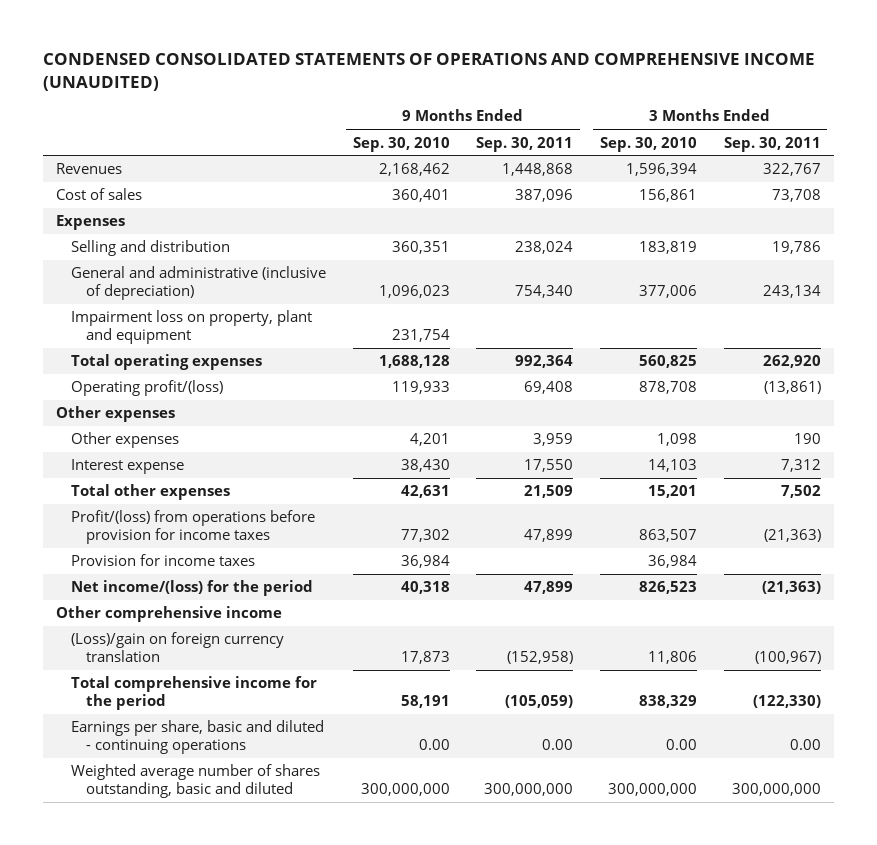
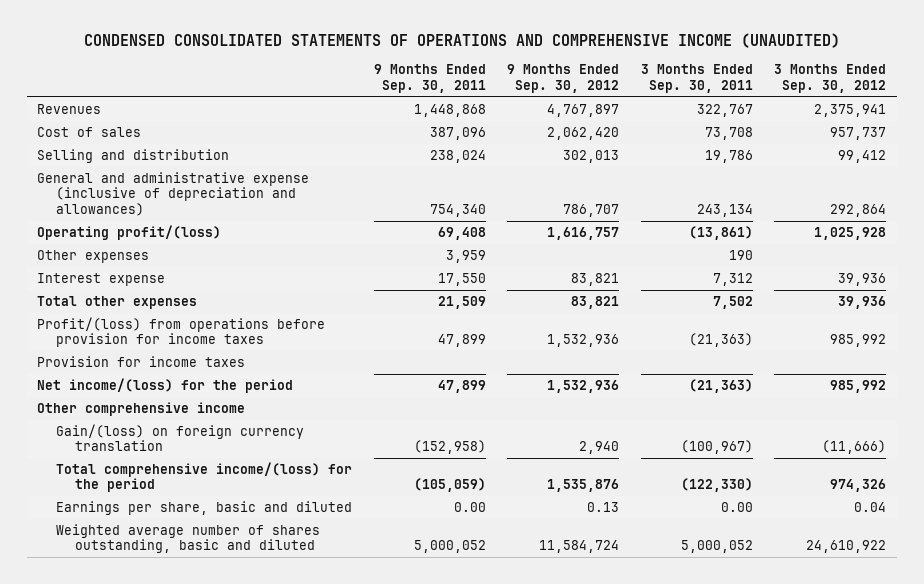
[352,136,450,152] Sep. 30, 2010 -> none
[599,136,697,152] Sep. 30, 2010 -> none
none -> [507,64,620,93] 9 Months Ended Sep. 30, 2012
none -> [774,64,887,93] 3 Months Ended Sep. 30, 2012
[55,215,125,231] Expenses -> none
[70,310,312,344] Impairment loss on property, plant and equipment -> none
[70,354,262,371] Total operating expenses -> none
[70,266,326,300] General and administrative (inclusive of depreciation) -> [37,171,310,216] General and administrative expense (inclusive of depreciation and allowances)
[55,406,175,423] Other expenses -> none
[70,632,284,662] (Loss)/gain on foreign currency translation -> [56,423,305,452] Gain/(loss) on foreign currency translation
[70,676,317,710] Total comprehensive income for the period -> [56,461,353,493] Total comprehensive income/(loss) for the period
[70,720,324,754] Earnings per share, basic and diluted - continuing operations -> [56,500,353,515] Earnings per share, basic and diluted
[484,782,574,796] 300,000,000 -> [413,540,486,554] 5,000,052
[731,782,821,796] 300,000,000 -> [680,540,753,554] 5,000,052

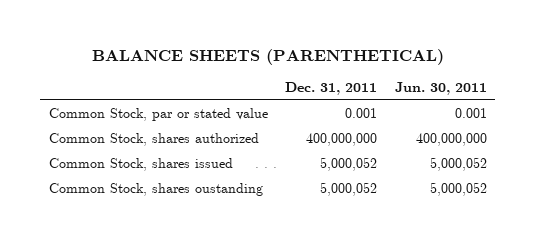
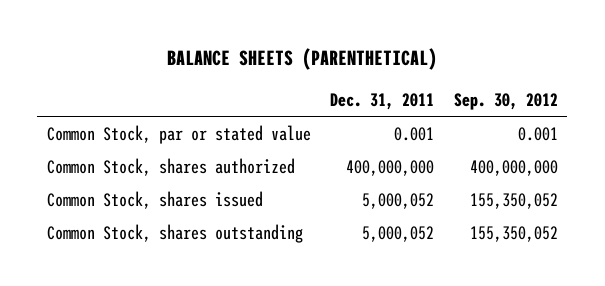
[394,81,487,95] Jun. 30, 2011 -> none
none -> [453,92,558,110] Sep. 30, 2012
[48,183,263,197] Common Stock, shares oustanding -> [46,223,303,243] Common Stock, shares outstanding

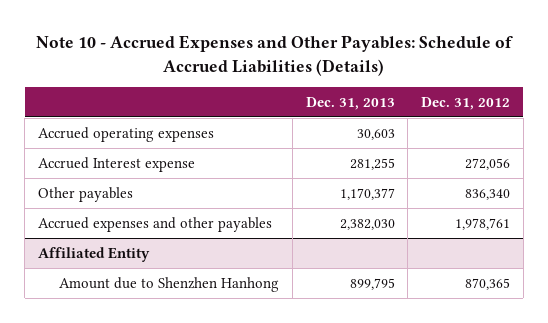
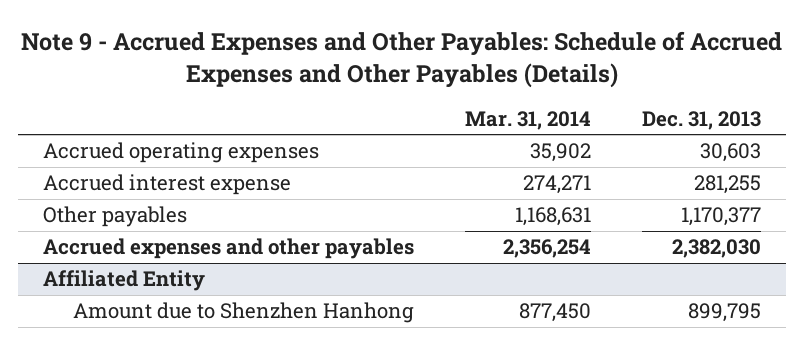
[35,35,513,76] Note 10 - Accrued Expenses and Other Payables: Schedule of Accrued Liabilities (Details) -> [21,30,783,88] Note 9 - Accrued Expenses and Other Payables: Schedule of Accrued Expenses and Other Payables (Details)
[420,96,510,110] Dec. 31, 2012 -> none
none -> [465,110,592,130] Mar. 31, 2014
[38,156,196,172] Accrued Interest expense -> [43,174,292,196] Accrued interest expense

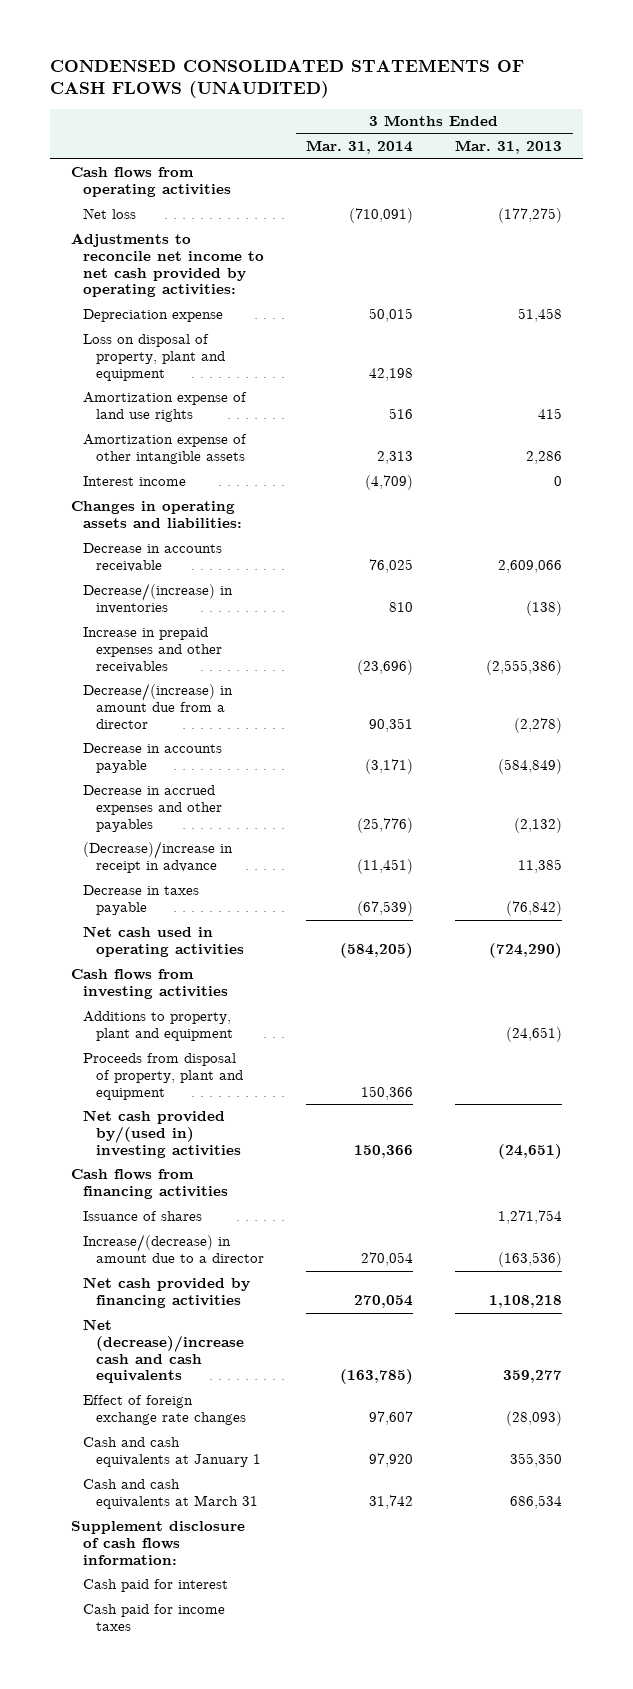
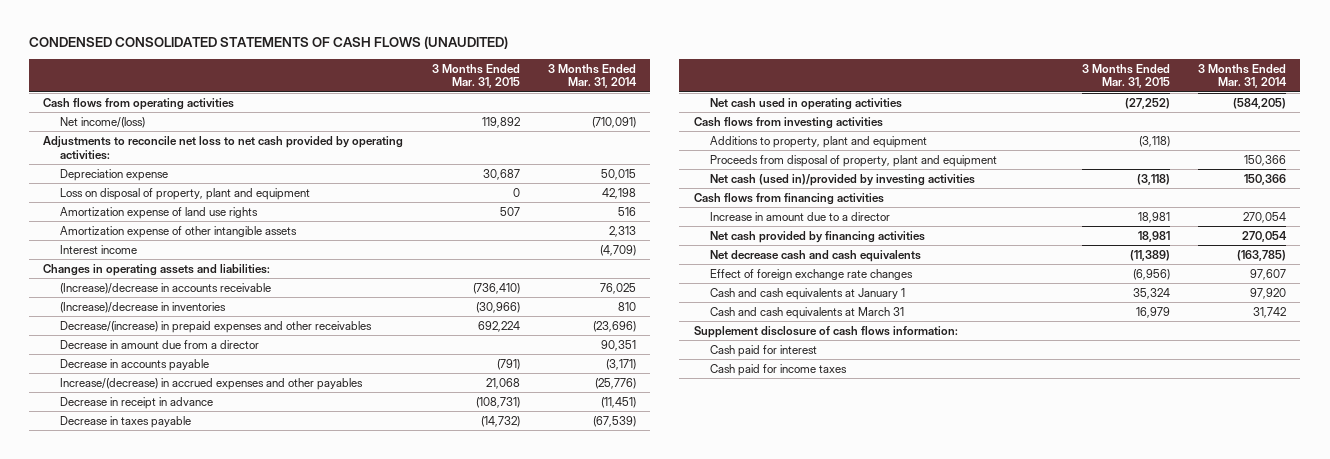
[455,140,563,155] Mar. 31, 2013 -> none
none -> [431,63,520,89] 3 Months Ended Mar. 31, 2015
[83,208,137,220] Net loss -> [59,116,145,128] Net income/(loss)
[70,233,265,298] Adjustments to reconcile net income to net cash provided by operating activities: -> [43,135,404,160] Adjustments to reconcile net loss to net cash provided by operating activities:
[83,543,223,572] Decrease in accounts receivable -> [59,282,271,294] (Increase)/decrease in accounts receivable
[83,583,234,614] Decrease/(increase) in inventories -> [59,301,226,313] (Increase)/decrease in inventories
[83,627,222,673] Increase in prepaid expenses and other receivables -> [59,320,372,333] Decrease/(increase) in prepaid expenses and other receivables
[83,683,234,729] Decrease/(increase) in amount due from a director -> [59,339,259,349] Decrease in amount due from a director
[83,785,222,832] Decrease in accrued expenses and other payables -> [59,377,363,390] Increase/(decrease) in accrued expenses and other payables
[83,841,234,873] (Decrease)/increase in receipt in advance -> [59,396,213,409] Decrease in receipt in advance
[83,1110,241,1158] Net cash provided by/(used in) investing activities -> [709,173,975,186] Net cash (used in)/provided by investing activities
[83,1211,203,1222] Issuance of shares -> none
[83,1234,264,1263] Increase/(decrease) in amount due to a director -> [709,211,890,221] Increase in amount due to a director
[83,1319,244,1384] Net (decrease)/increase cash and cash equivalents -> [709,249,921,262] Net decrease cash and cash equivalents

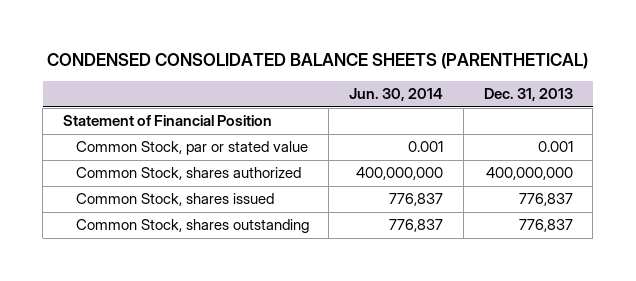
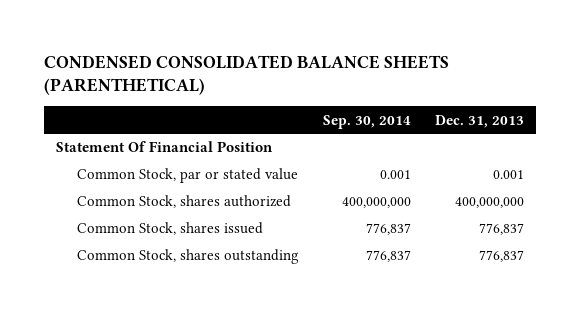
[349,87,444,101] Jun. 30, 2014 -> none
none -> [322,114,411,129] Sep. 30, 2014
[63,115,273,127] Statement of Financial Position -> [55,141,273,153] Statement Of Financial Position

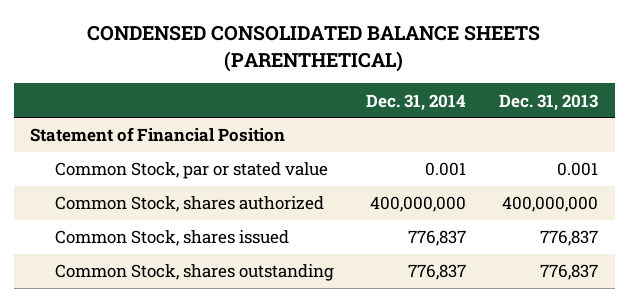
[322,114,411,129] Sep. 30, 2014 -> none
none -> [366,93,467,111] Dec. 31, 2014
[55,141,273,153] Statement Of Financial Position -> [30,127,286,143] Statement of Financial Position

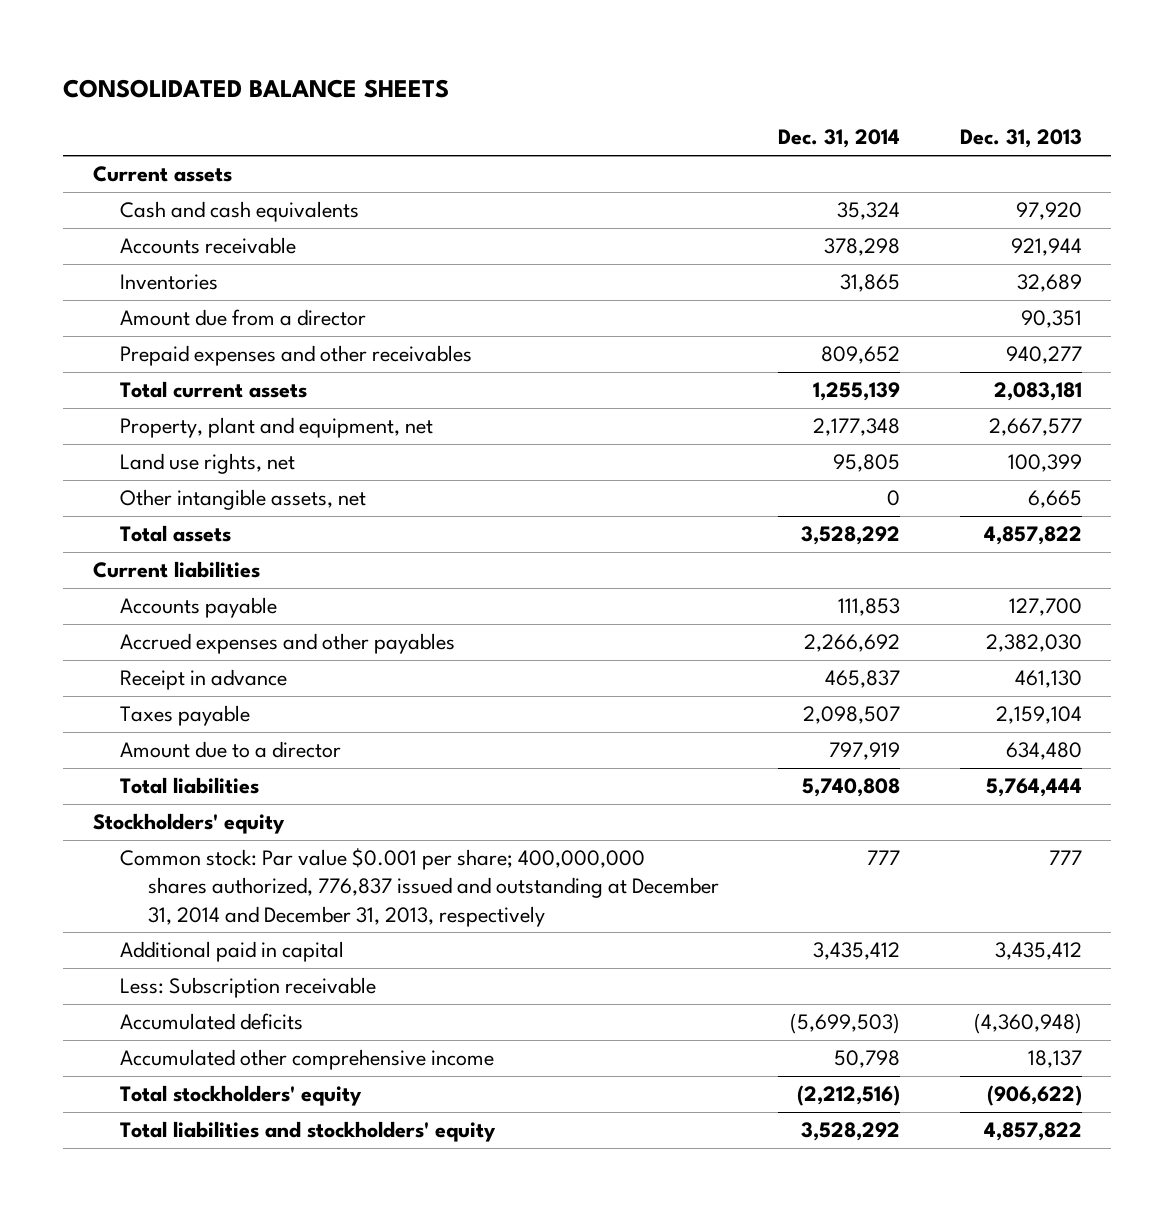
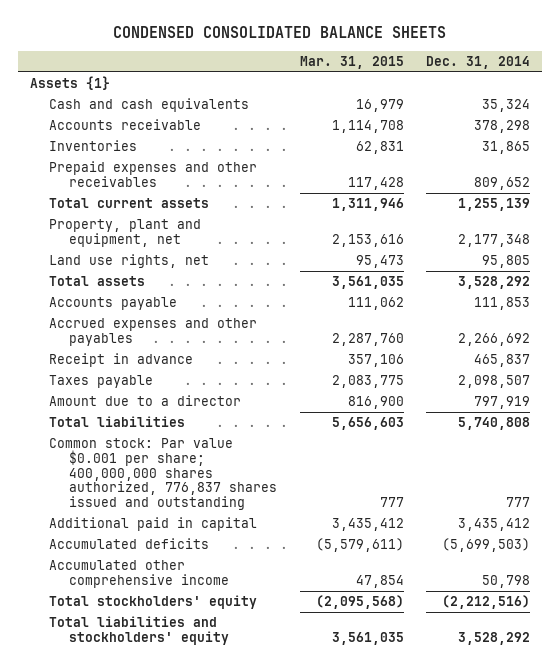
[63,79,450,99] CONSOLIDATED BALANCE SHEETS -> [113,26,447,39] CONDENSED CONSOLIDATED BALANCE SHEETS
[959,129,1082,149] Dec. 31, 2013 -> none
none -> [299,56,404,70] Mar. 31, 2015
[92,166,232,183] Current assets -> none
none -> [29,76,110,91] Assets {1}
[120,309,367,327] Amount due from a director -> none
[120,489,367,511] Other intangible assets, net -> none
[92,561,260,579] Current liabilities -> none
[92,813,285,835] Stockholders' equity -> none
[120,848,719,927] Common stock: Par value $0.001 per share; 400,000,000 shares authorized, 776,837 issued and outstanding at December 31, 2014 and December 31, 2013, respectively -> [49,438,277,511] Common stock: Par value $0.001 per share; 400,000,000 shares authorized, 776,837 shares issued and outstanding
[120,977,377,999] Less: Subscription receivable -> none

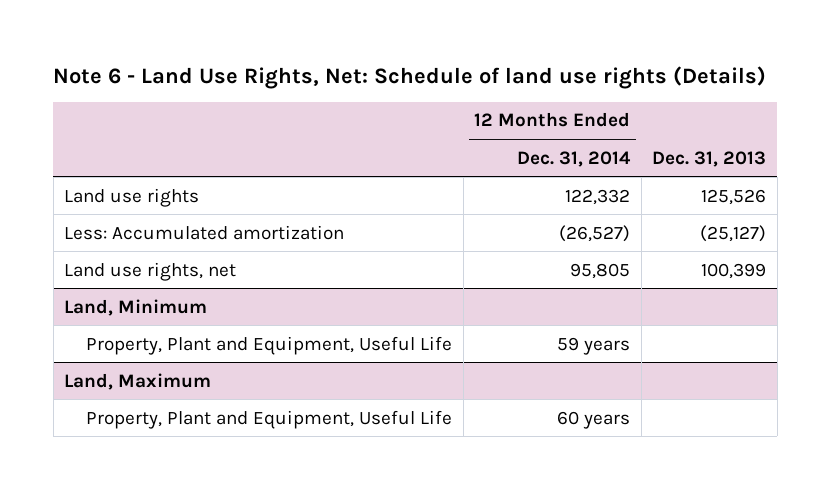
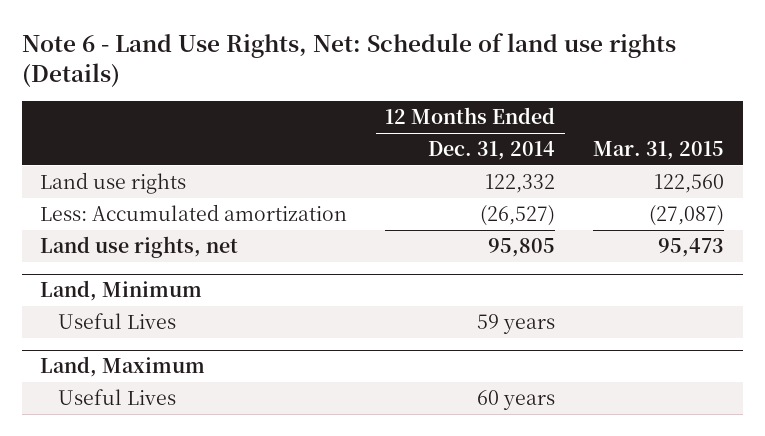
[652,150,767,167] Dec. 31, 2013 -> none
none -> [593,141,725,161] Mar. 31, 2015
[86,335,453,355] Property, Plant and Equipment, Useful Life -> [57,313,176,330] Useful Lives
[86,409,453,429] Property, Plant and Equipment, Useful Life -> [57,389,176,406] Useful Lives

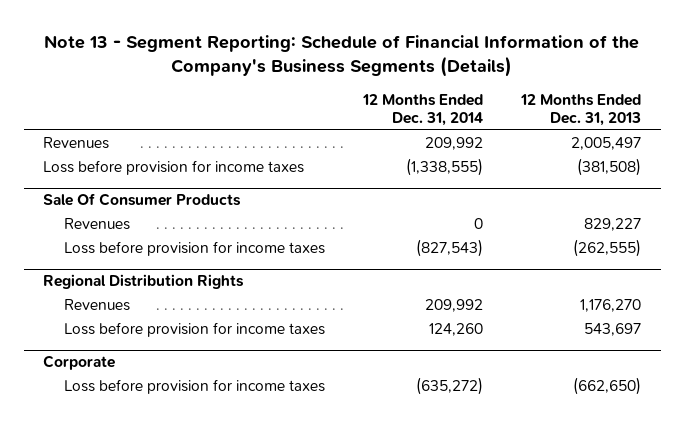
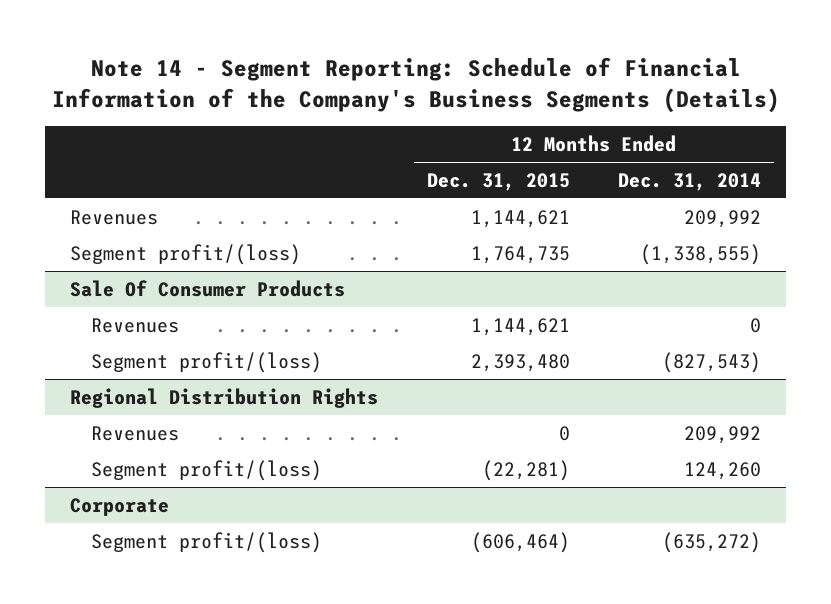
[44,34,640,77] Note 13 - Segment Reporting: Schedule of Financial Information of the Company's Business Segments (Details) -> [51,57,780,113] Note 14 - Segment Reporting: Schedule of Financial Information of the Company's Business Segments (Details)
[520,93,642,127] 12 Months Ended Dec. 31, 2013 -> none
none -> [426,172,570,191] Dec. 31, 2015
[43,160,305,176] Loss before provision for income taxes -> [69,243,301,265] Segment profit/(loss)
[63,241,325,257] Loss before provision for income taxes -> [90,351,322,373] Segment profit/(loss)
[63,322,325,338] Loss before provision for income taxes -> [90,459,322,481] Segment profit/(loss)
[63,379,325,395] Loss before provision for income taxes -> [90,531,322,553] Segment profit/(loss)

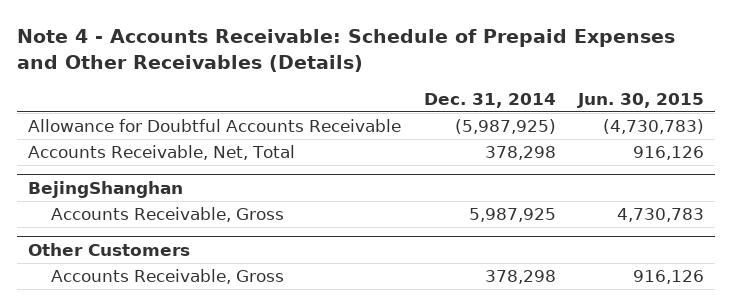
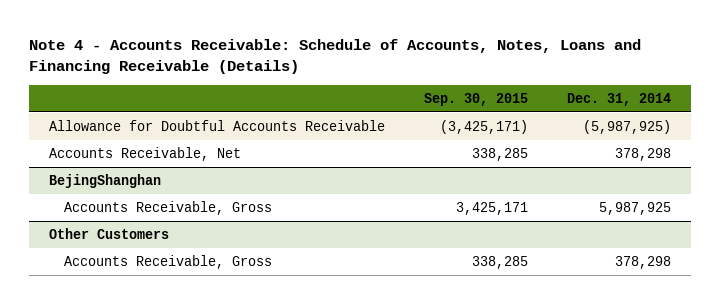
[17,29,676,73] Note 4 - Accounts Receivable: Schedule of Prepaid Expenses and Other Receivables (Details) -> [28,38,641,75] Note 4 - Accounts Receivable: Schedule of Accounts, Notes, Loans and Financing Receivable (Details)
[577,92,705,108] Jun. 30, 2015 -> none
none -> [423,92,528,106] Sep. 30, 2015
[28,145,296,161] Accounts Receivable, Net, Total -> [48,147,241,162] Accounts Receivable, Net

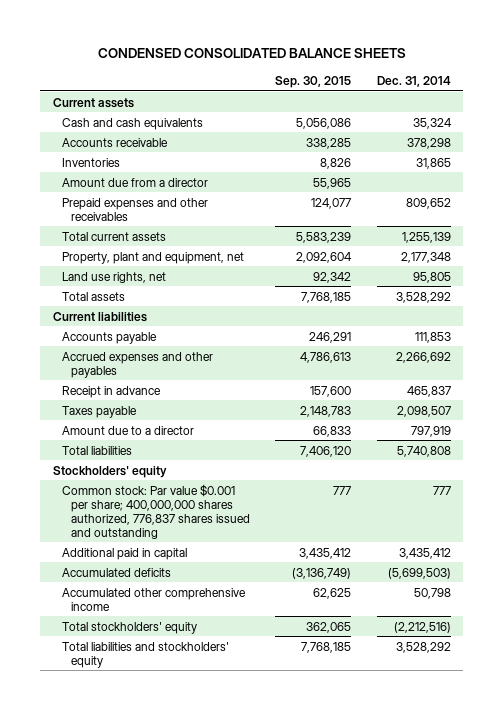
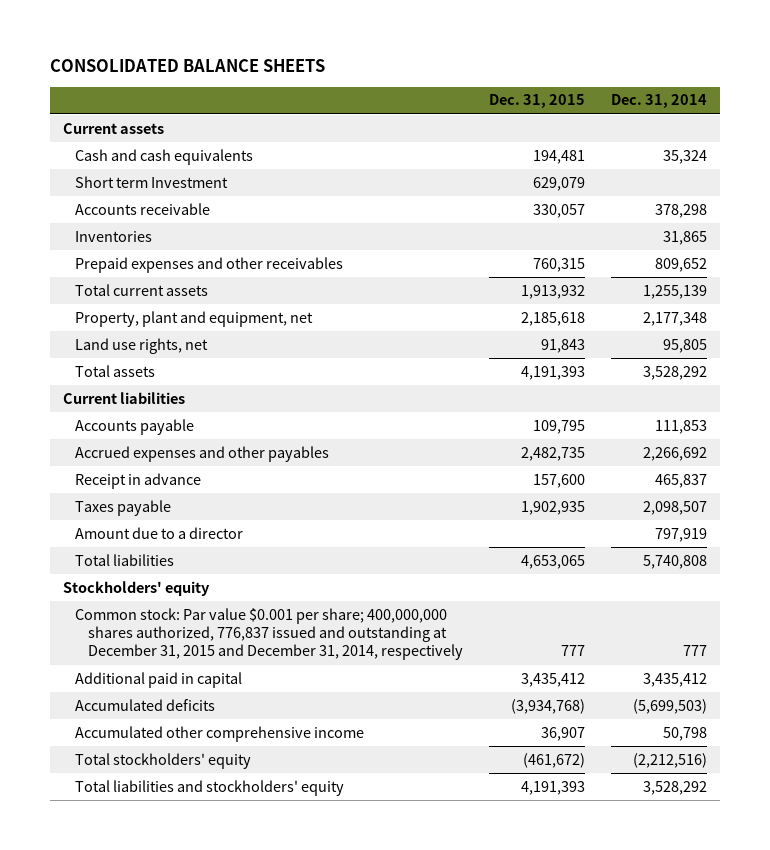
[97,48,406,59] CONDENSED CONSOLIDATED BALANCE SHEETS -> [49,59,325,73] CONSOLIDATED BALANCE SHEETS
[275,75,352,88] Sep. 30, 2015 -> none
none -> [488,94,585,109] Dec. 31, 2015
none -> [75,175,229,188] Short term Investment
[61,177,208,187] Amount due from a director -> none
[61,483,250,539] Common stock: Par value $0.001 per share; 400,000,000 shares authorized, 776,837 shares issued and outstanding -> [75,607,463,661] Common stock: Par value $0.001 per share; 400,000,000 shares authorized, 776,837 issued and outstanding at December 31, 2015 and December 31, 2014, respectively

